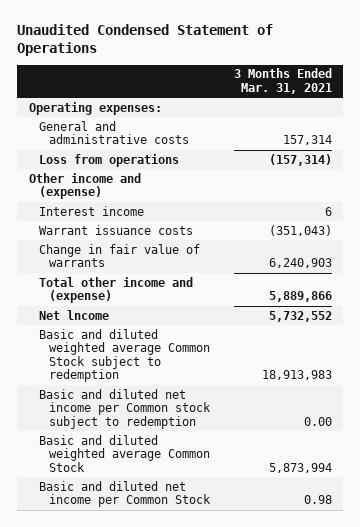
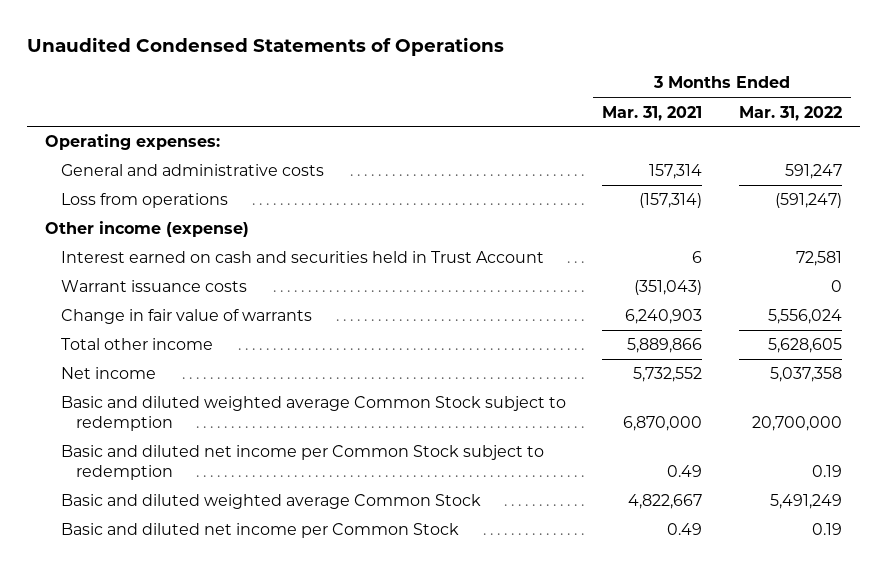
[17,24,274,56] Unaudited Condensed Statement of Operations -> [26,37,504,57] Unaudited Condensed Statements of Operations
none -> [738,105,842,121] Mar. 31, 2022
[28,172,141,200] Other income and (expense) -> [45,221,250,238] Other income (expense)
[39,205,145,216] Interest income -> [60,251,544,264] Interest earned on cash and securities held in Trust Account
[39,276,194,304] Total other income and (expense) -> [60,338,213,351] Total other income
[39,309,110,320] Net lncome -> [60,367,156,380] Net income
[261,370,332,381] 18,913,983 -> [623,415,703,431] 6,870,000
[39,388,212,429] Basic and diluted net income per Common stock subject to redemption -> [60,445,544,480] Basic and diluted net income per Common Stock subject to redemption
[303,416,332,426] 0.00 -> [667,464,703,477] 0.49
[268,462,332,473] 5,873,994 -> [628,494,703,510] 4,822,667
[303,495,332,505] 0.98 -> [667,523,703,536] 0.49

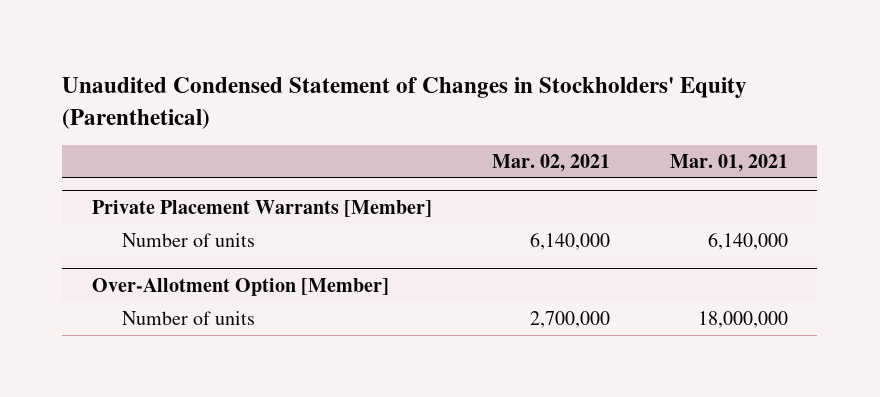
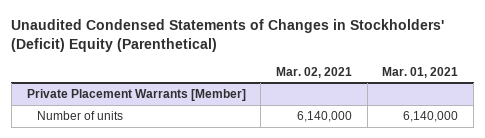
[62,77,748,129] Unaudited Condensed Statement of Changes in Stockholders' Equity (Parenthetical) -> [11,19,445,52] Unaudited Condensed Statements of Changes in Stockholders' (Deficit) Equity (Parenthetical)
[92,277,390,296] Over-Allotment Option [Member] -> none
[122,311,256,326] Number of units -> none

